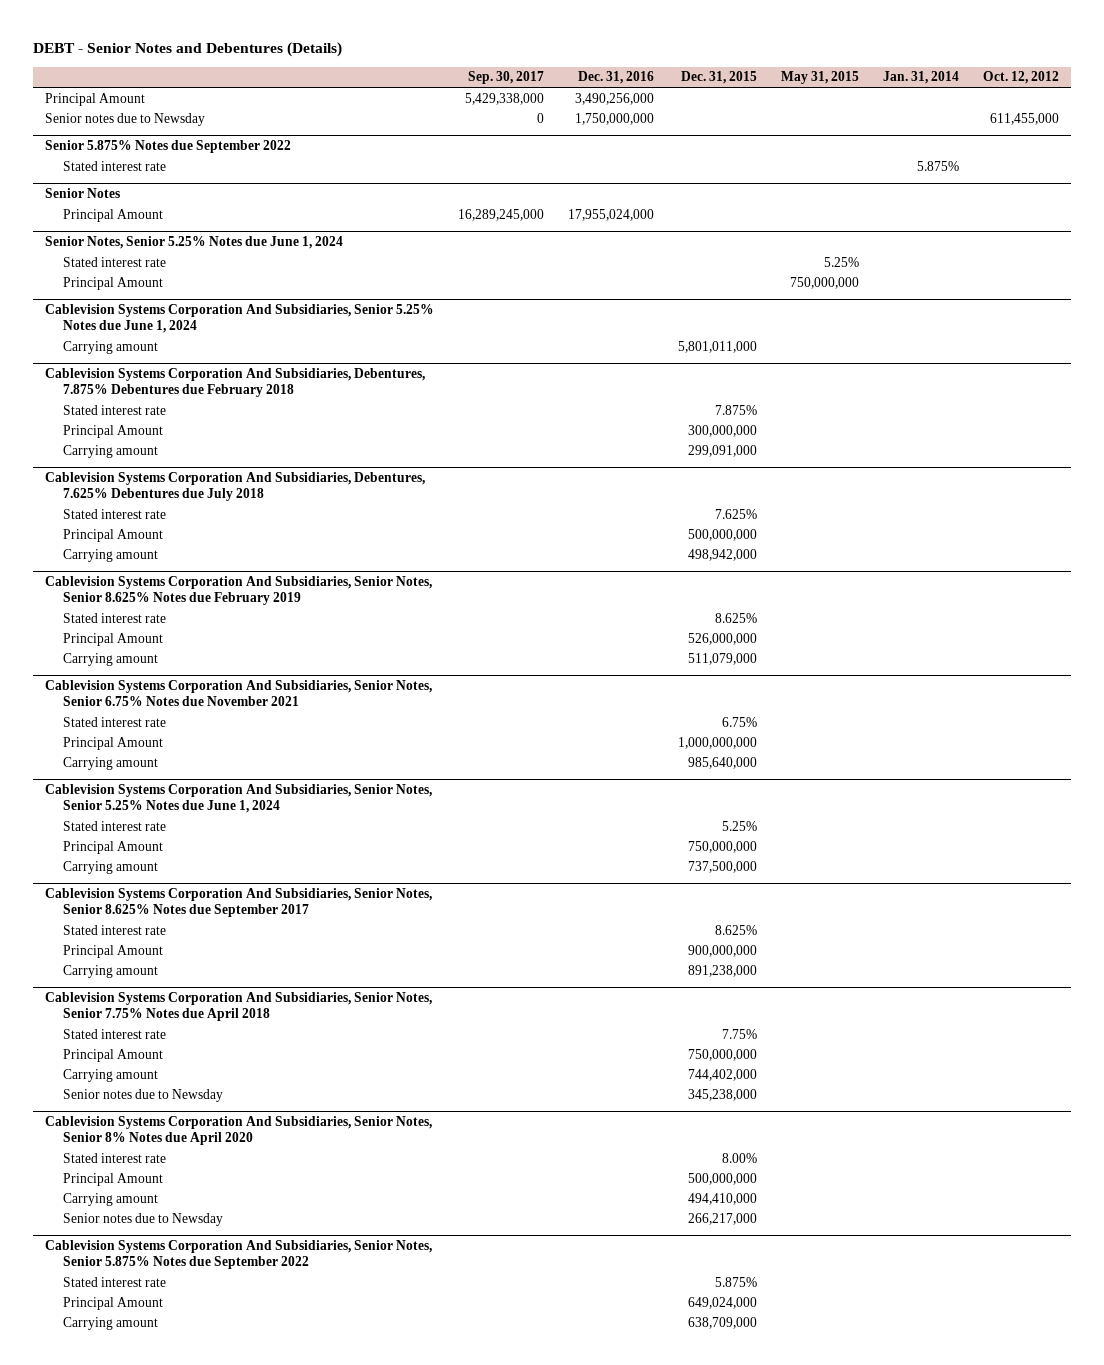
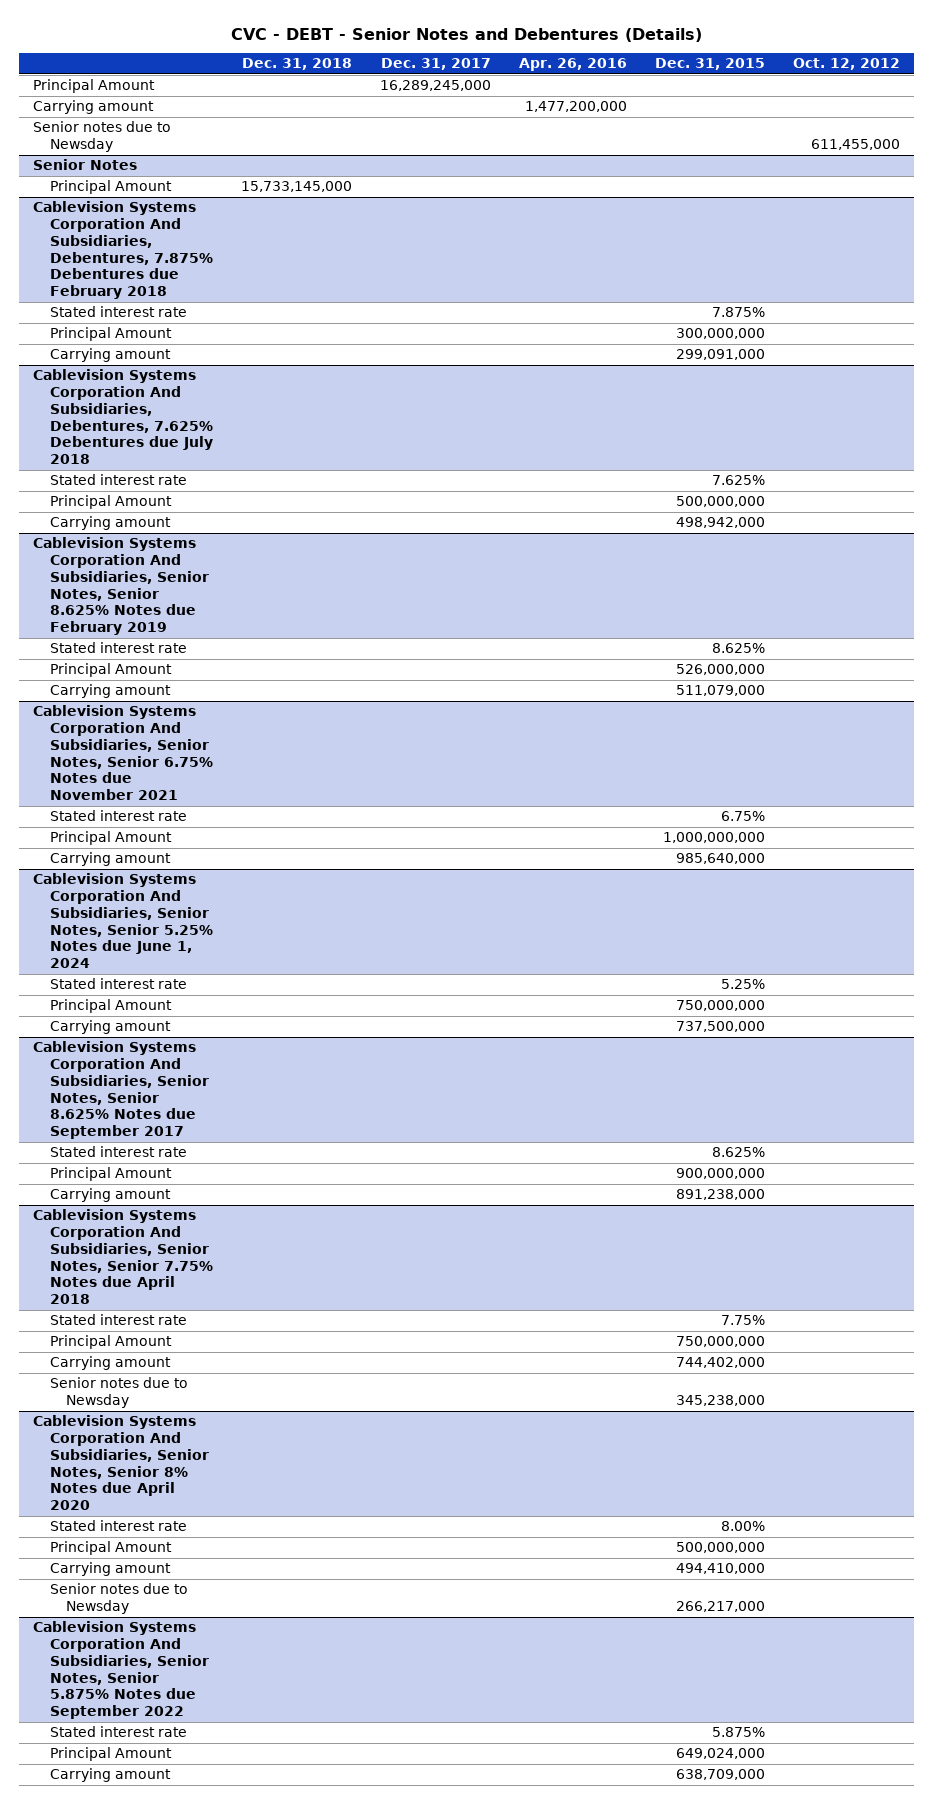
[32,42,342,58] DEBT - Senior Notes and Debentures (Details) -> [230,27,702,42] CVC - DEBT - Senior Notes and Debentures (Details)
[467,71,544,85] Sep. 30, 2017 -> none
[577,71,654,85] Dec. 31, 2016 -> none
[780,71,859,85] May 31, 2015 -> none
[882,71,959,85] Jan. 31, 2014 -> none
none -> [241,58,352,71] Dec. 31, 2018
none -> [380,58,491,71] Dec. 31, 2017
none -> [518,58,627,72] Apr. 26, 2016
none -> [32,100,154,115] Carrying amount
[44,140,291,154] Senior 5.875% Notes due September 2022 -> none
[62,160,166,171] Stated interest rate -> none
[44,236,343,250] Senior Notes, Senior 5.25% Notes due June 1, 2024 -> none
[62,256,166,267] Stated interest rate -> none
[62,276,163,290] Principal Amount -> none
[44,304,434,333] Cablevision Systems Corporation And Subsidiaries, Senior 5.25% Notes due June 1, 2024 -> none
[62,340,158,354] Carrying amount -> none

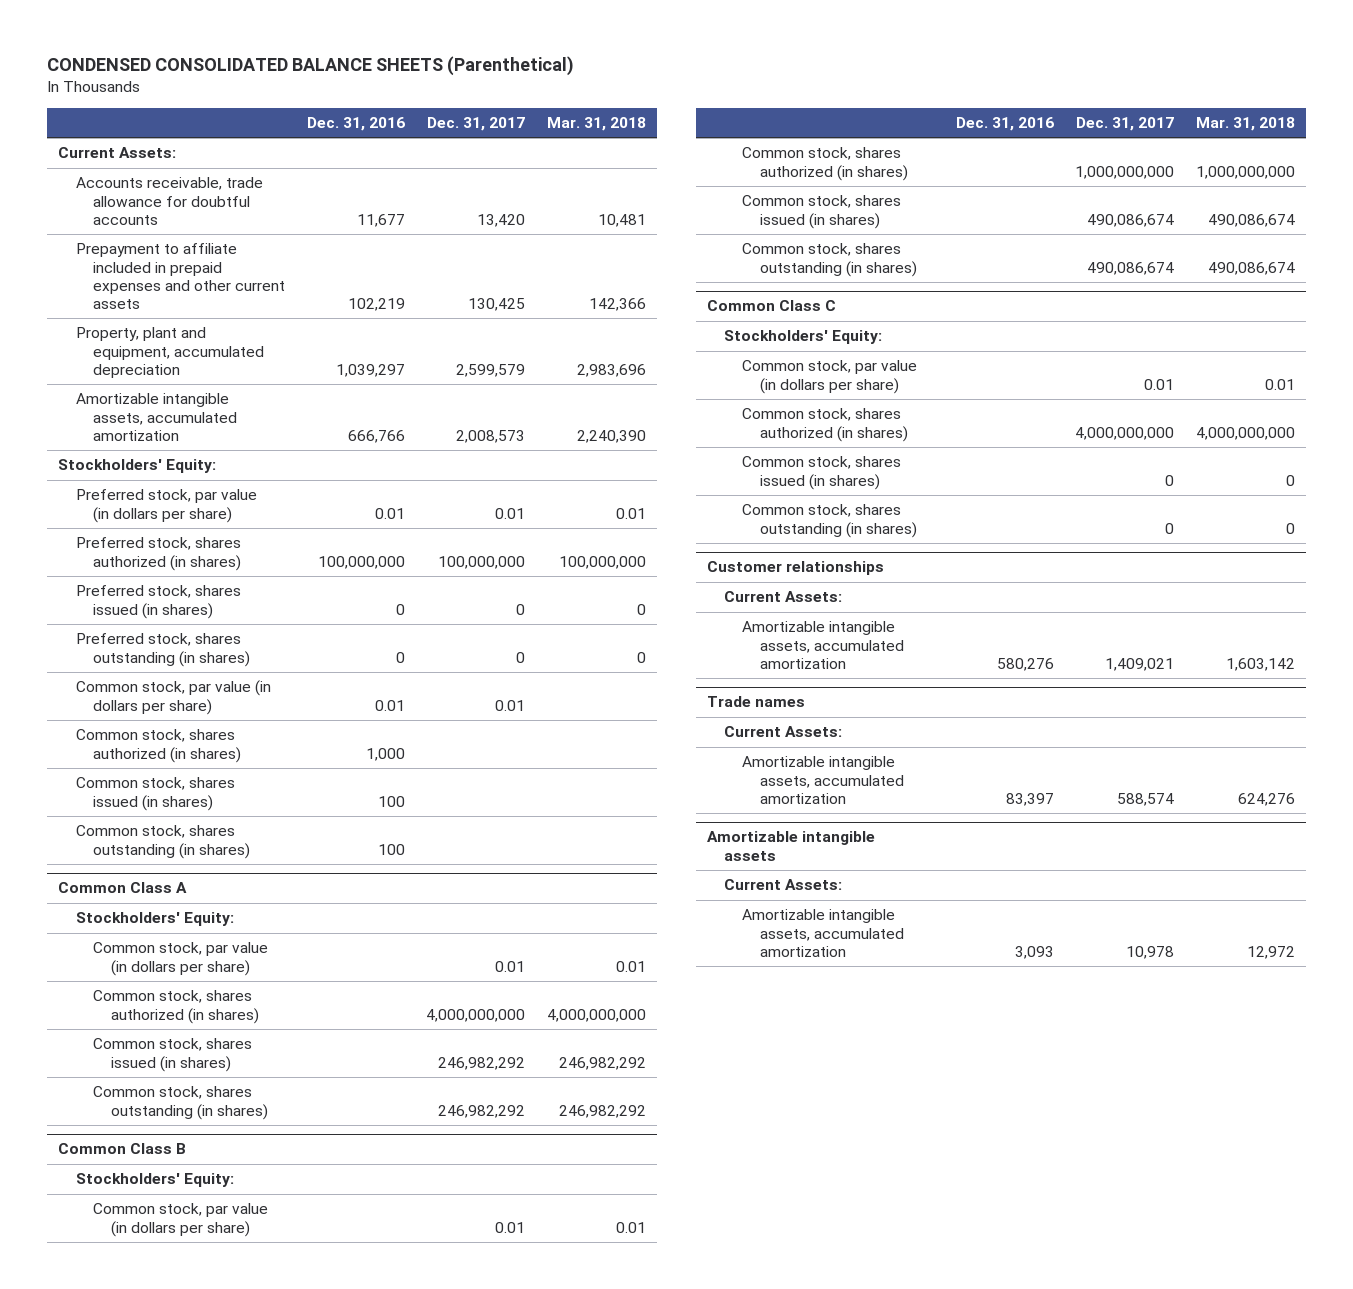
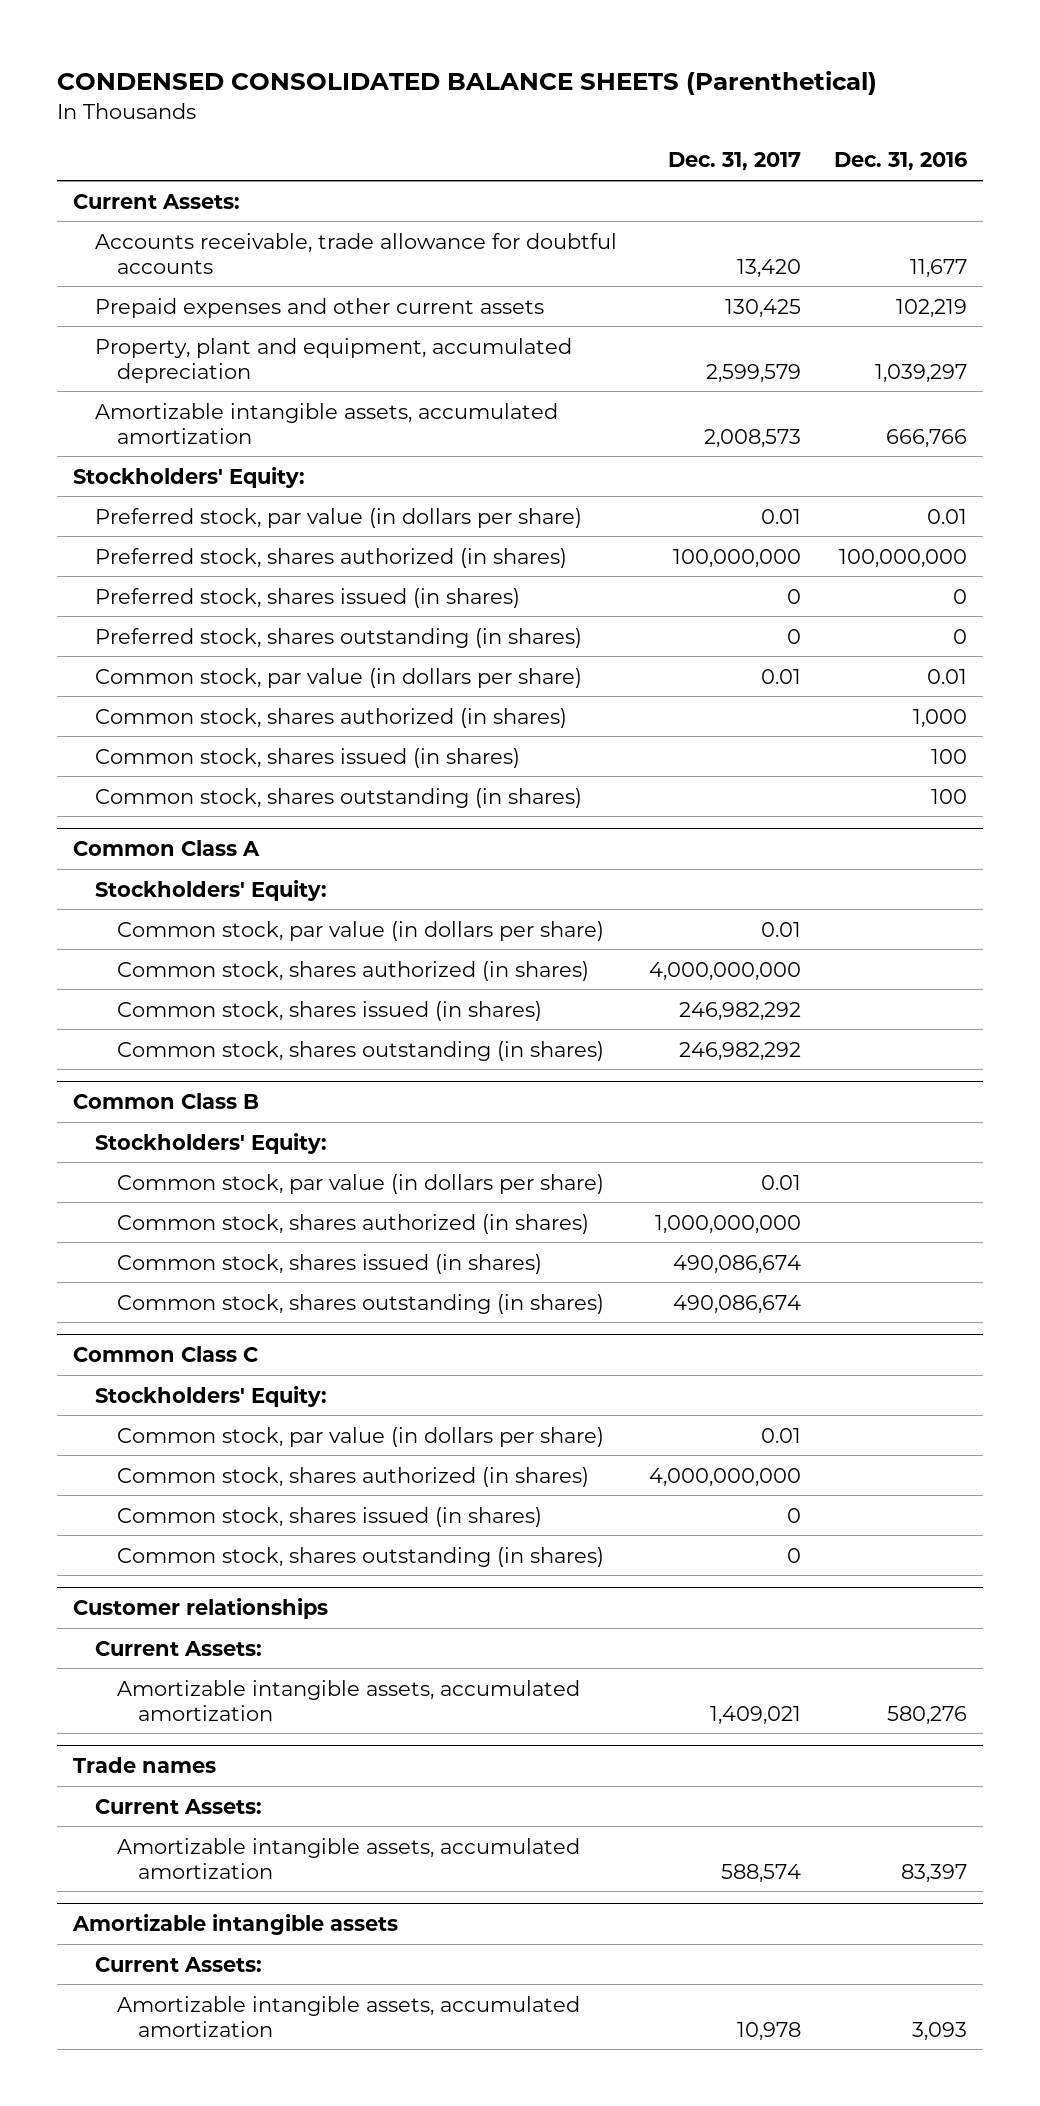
[547,117,647,132] Mar. 31, 2018 -> none
[75,243,286,310] Prepayment to affiliate included in prepaid expenses and other current assets -> [95,297,545,318] Prepaid expenses and other current assets

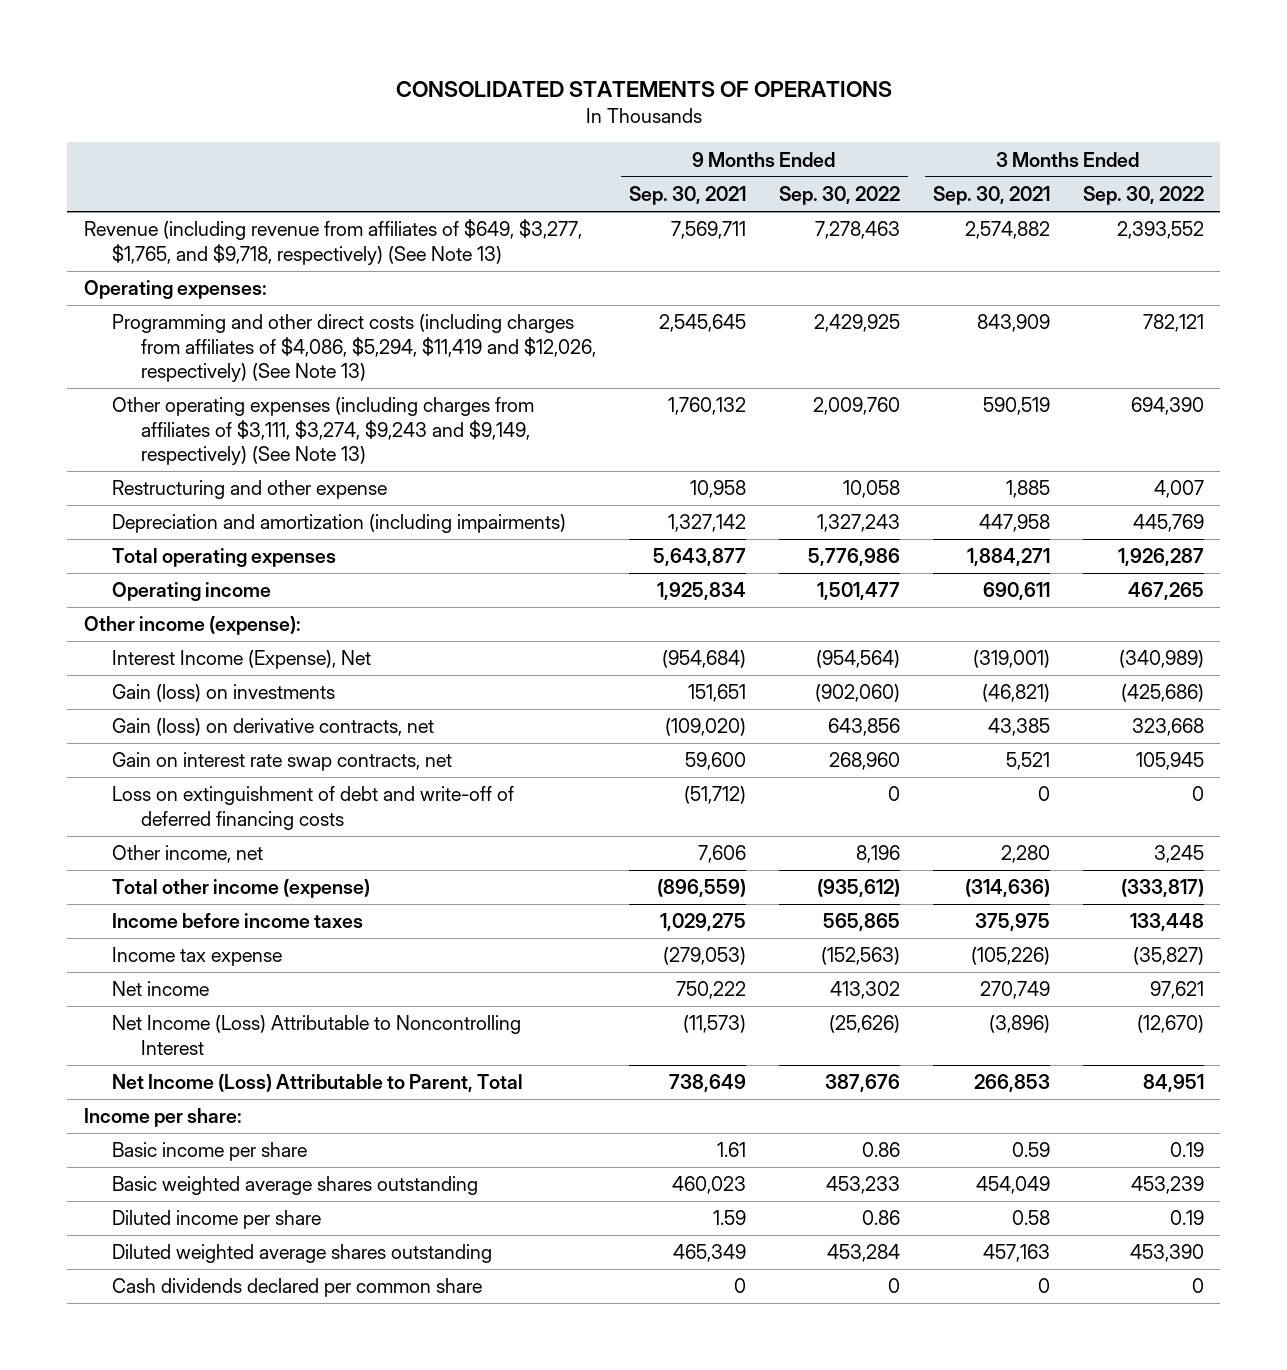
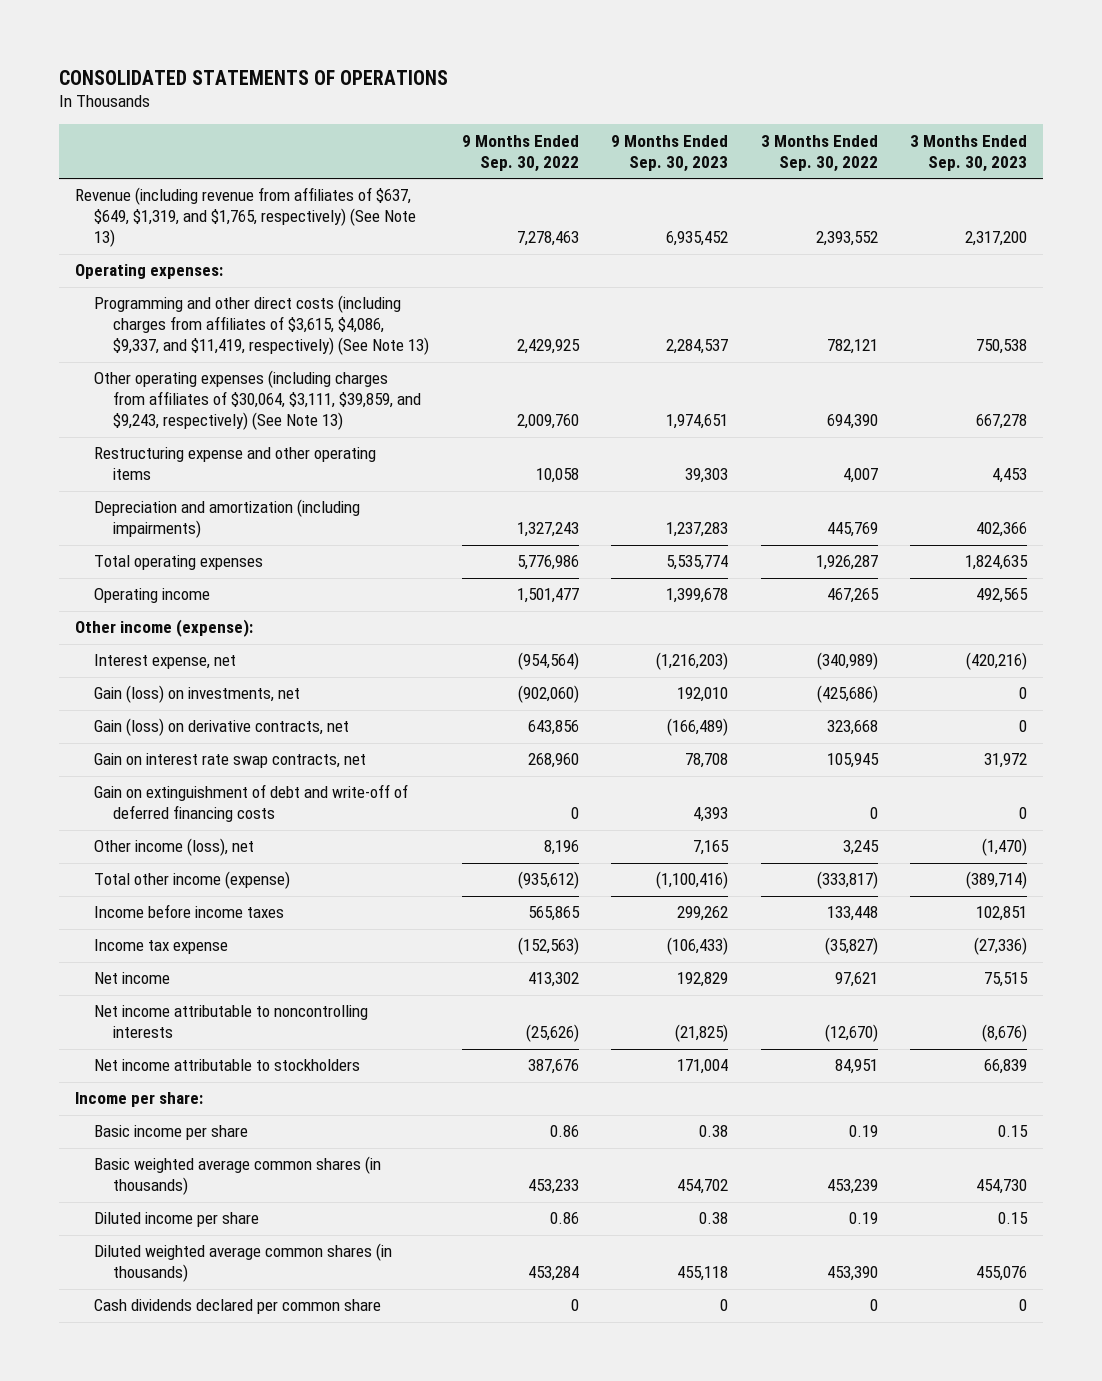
[629,186,747,206] Sep. 30, 2021 -> none
[932,186,1050,206] Sep. 30, 2021 -> none
none -> [611,134,729,172] 9 Months Ended Sep. 30, 2023
none -> [910,134,1028,172] 3 Months Ended Sep. 30, 2023
[83,219,582,265] Revenue (including revenue from affiliates of $649, $3,277, $1,765, and $9,718, respectively) (See Note 13) -> [74,187,416,248] Revenue (including revenue from affiliates of $637, $649, $1,319, and $1,765, respectively) (See Note 13)
[112,314,597,383] Programming and other direct costs (including charges from affiliates of $4,086, $5,294, $11,419 and $12,026, respectively) (See Note 13) -> [93,295,430,356] Programming and other direct costs (including charges from affiliates of $3,615, $4,086, $9,337, and $11,419, respectively) (See Note 13)
[112,397,535,466] Other operating expenses (including charges from affiliates of $3,111, $3,274, $9,243 and $9,149, respectively) (See Note 13) -> [93,370,422,431] Other operating expenses (including charges from affiliates of $30,064, $3,111, $39,859, and $9,243, respectively) (See Note 13)
[112,480,388,500] Restructuring and other expense -> [93,447,376,481] Restructuring expense and other operating items
[112,650,372,670] Interest Income (Expense), Net -> [93,654,236,670] Interest expense, net
[112,684,336,703] Gain (loss) on investments -> [93,685,300,704] Gain (loss) on investments, net
[112,786,515,830] Loss on extinguishment of debt and write-off of deferred financing costs -> [93,784,408,823] Gain on extinguishment of debt and write-off of deferred financing costs
[112,845,264,864] Other income, net -> [93,838,254,857] Other income (loss), net
[112,1015,522,1055] Net Income (Loss) Attributable to Noncontrolling Interest -> [93,1005,368,1039] Net income attributable to noncontrolling interests
[112,1074,524,1093] Net Income (Loss) Attributable to Parent, Total -> [93,1059,360,1072] Net income attributable to stockholders
[112,1176,479,1196] Basic weighted average shares outstanding -> [93,1156,381,1196] Basic weighted average common shares (in thousands)
[112,1244,493,1264] Diluted weighted average shares outstanding -> [93,1243,392,1283] Diluted weighted average common shares (in thousands)

